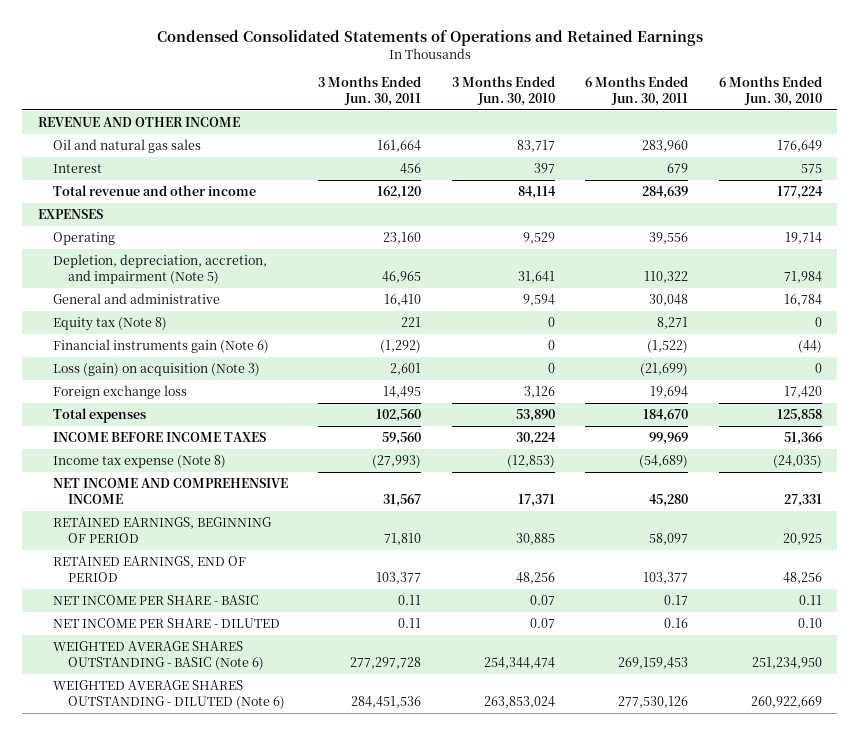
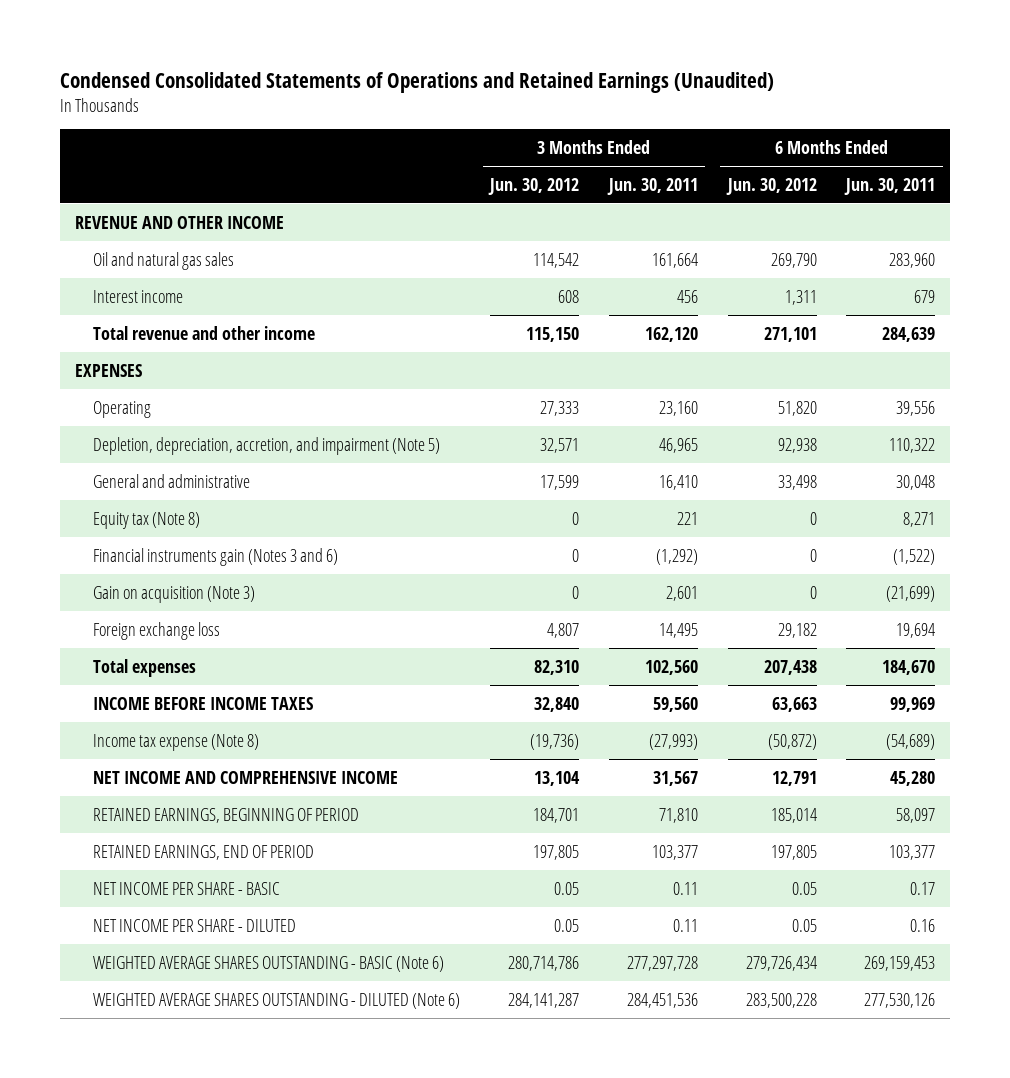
[156,29,703,46] Condensed Consolidated Statements of Operations and Retained Earnings -> [59,71,774,93] Condensed Consolidated Statements of Operations and Retained Earnings (Unaudited)
[451,75,555,107] 3 Months Ended Jun. 30, 2010 -> none
[718,75,822,107] 6 Months Ended Jun. 30, 2010 -> none
none -> [488,177,580,195] Jun. 30, 2012
none -> [725,177,817,195] Jun. 30, 2012
[52,163,102,173] Interest -> [93,289,184,303] Interest income
[52,338,269,353] Financial instruments gain (Note 6) -> [93,547,339,566] Financial instruments gain (Notes 3 and 6)
[52,362,260,376] Loss (gain) on acquisition (Note 3) -> [93,585,256,603] Gain on acquisition (Note 3)

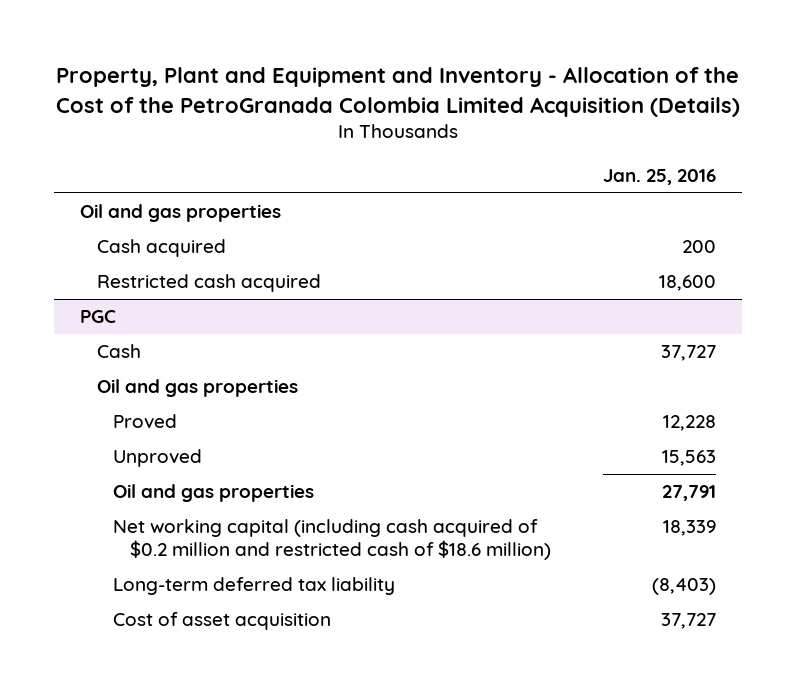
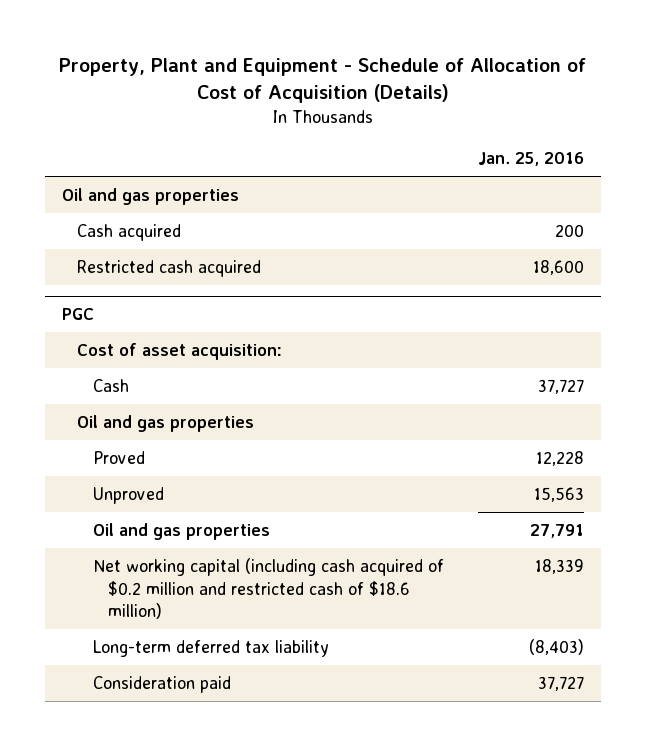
[55,67,740,117] Property, Plant and Equipment and Inventory - Allocation of the Cost of the PetroGranada Colombia Limited Acquisition (Details) -> [58,57,586,104] Property, Plant and Equipment - Schedule of Allocation of Cost of Acquisition (Details)
none -> [77,342,283,360] Cost of asset acquisition:
[113,612,332,631] Cost of asset acquisition -> [92,675,231,693] Consideration paid

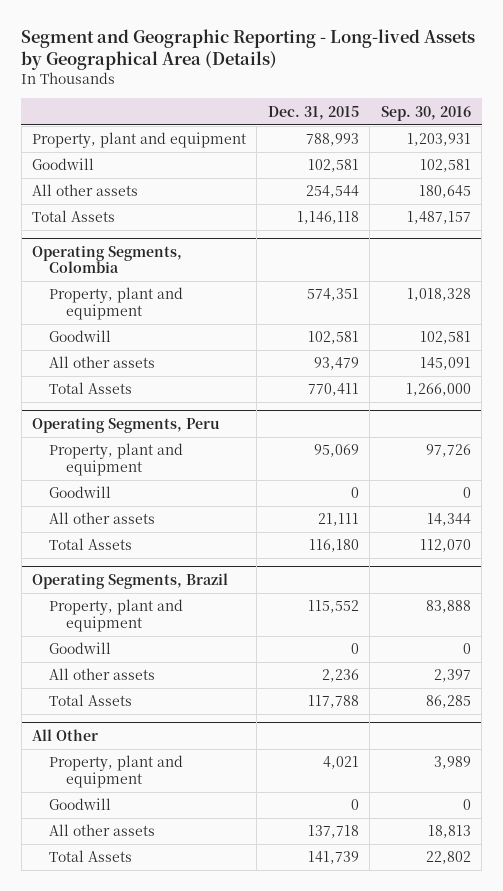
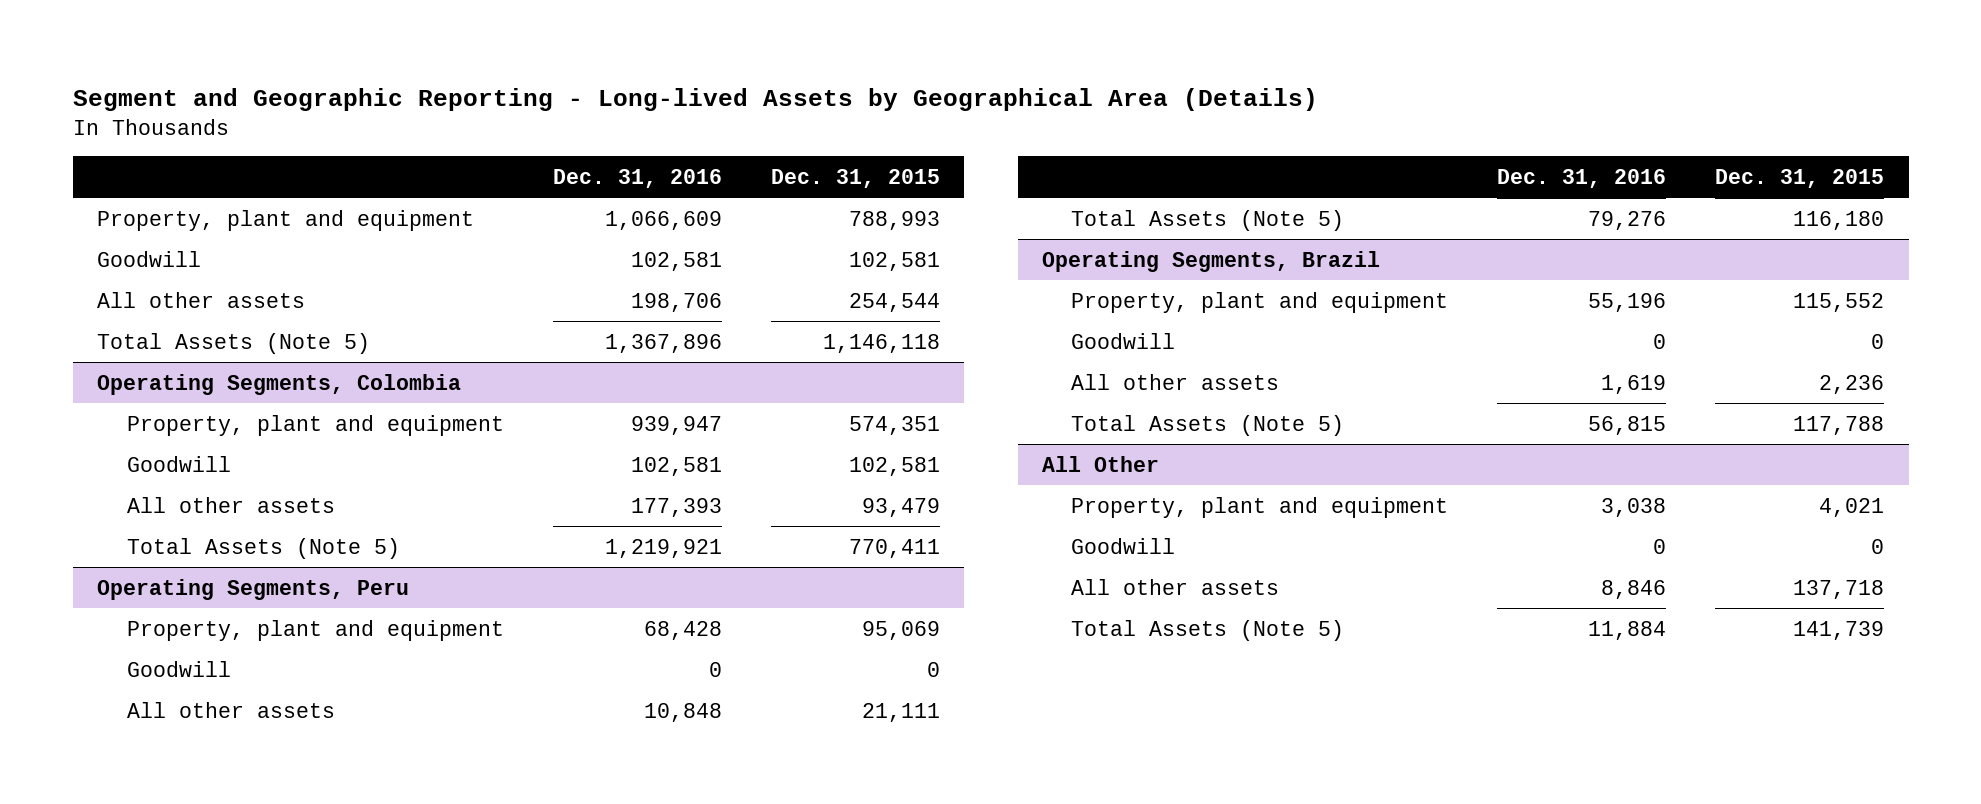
[380,105,471,121] Sep. 30, 2016 -> none
none -> [552,169,722,189] Dec. 31, 2016
[31,210,115,223] Total Assets -> [97,332,371,354] Total Assets (Note 5)
[48,382,132,395] Total Assets -> [126,537,400,559] Total Assets (Note 5)
[48,538,132,551] Total Assets -> [1071,209,1345,231] Total Assets (Note 5)
[48,694,132,707] Total Assets -> [1071,414,1345,436] Total Assets (Note 5)
[48,850,132,863] Total Assets -> [1071,619,1345,641] Total Assets (Note 5)

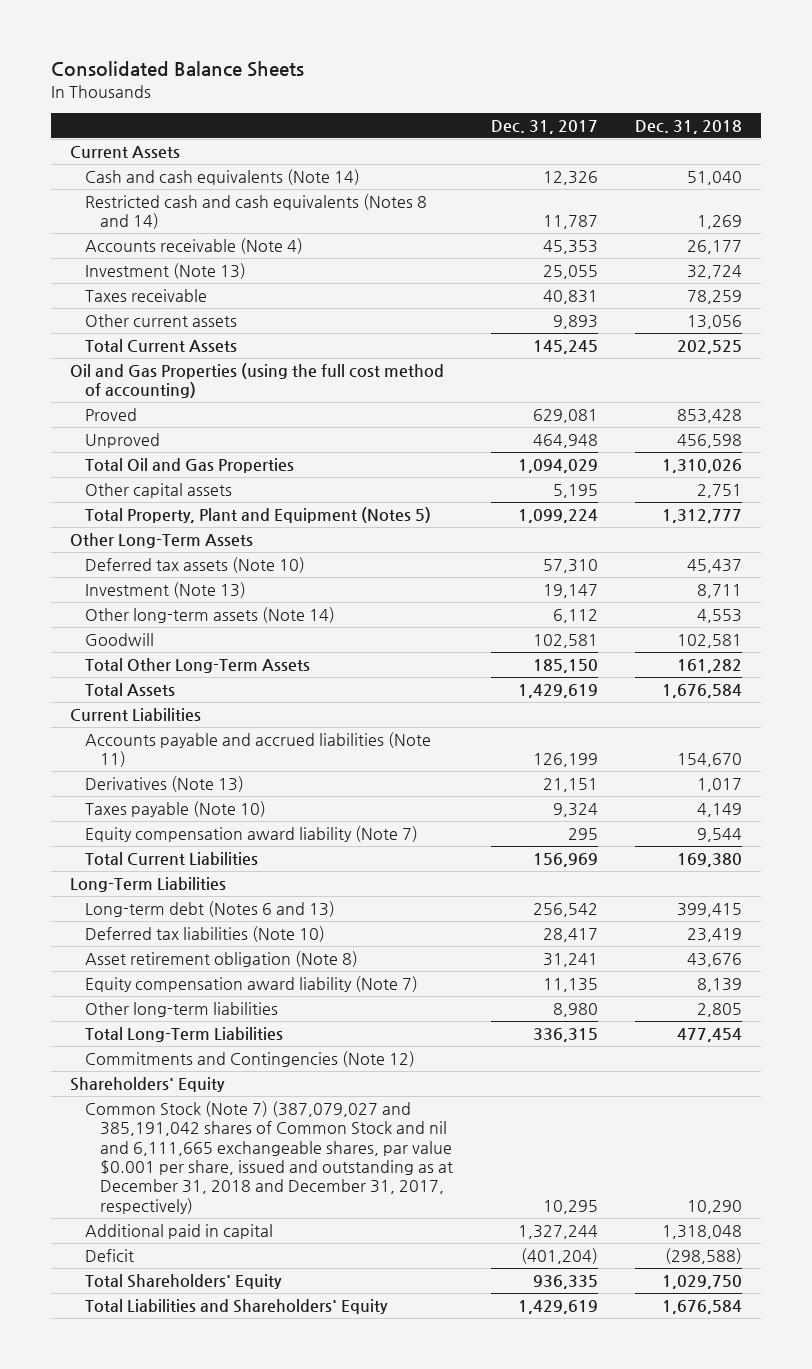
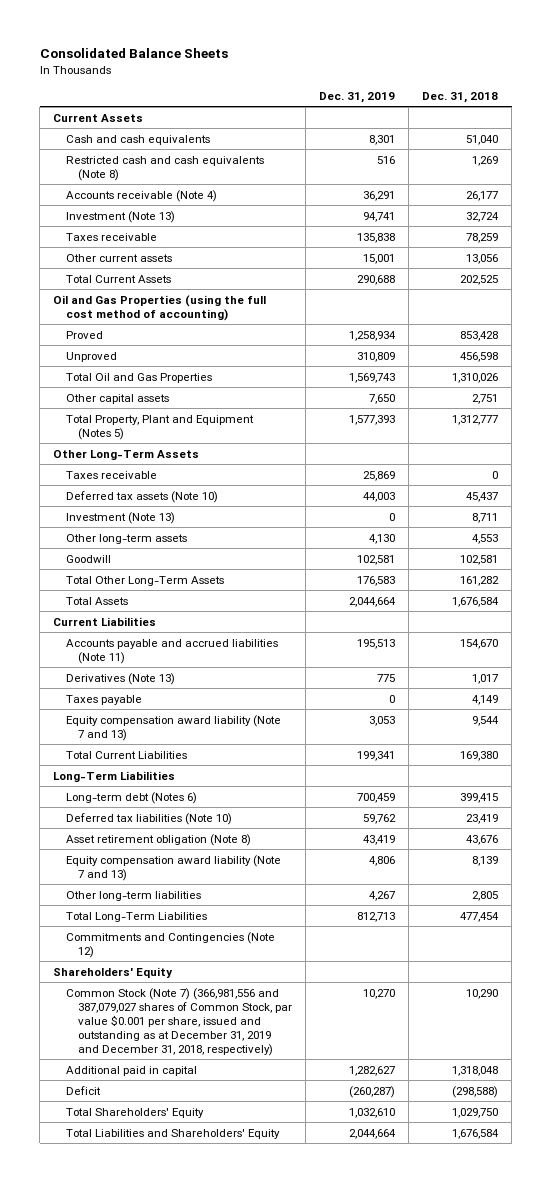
[490,119,598,134] Dec. 31, 2017 -> none
none -> [319,92,396,104] Dec. 31, 2019
[84,168,360,185] Cash and cash equivalents (Note 14) -> [65,134,210,145] Cash and cash equivalents
[84,193,427,230] Restricted cash and cash equivalents (Notes 8 and 14) -> [65,155,264,181] Restricted cash and cash equivalents (Note 8)
none -> [65,470,157,479] Taxes receivable
[84,606,335,623] Other long-term assets (Note 14) -> [65,533,187,544] Other long-term assets
[84,800,266,817] Taxes payable (Note 10) -> [65,694,142,705] Taxes payable
[84,825,418,842] Equity compensation award liability (Note 7) -> [65,714,281,741] Equity compensation award liability (Note 7 and 13)
[84,900,335,917] Long-term debt (Notes 6 and 13) -> [65,791,197,804] Long-term debt (Notes 6)
[84,975,418,992] Equity compensation award liability (Note 7) -> [65,854,281,881] Equity compensation award liability (Note 7 and 13)
[84,1100,453,1214] Common Stock (Note 7) (387,079,027 and 385,191,042 shares of Common Stock and nil and 6,111,665 exchangeable shares, par value $0.001 per share, issued and outstanding as at December 31, 2018 and December 31, 2017, respectively) -> [65,987,293,1056] Common Stock (Note 7) (366,981,556 and 387,079,027 shares of Common Stock, par value $0.001 per share, issued and outstanding as at December 31, 2019 and December 31, 2018, respectively)

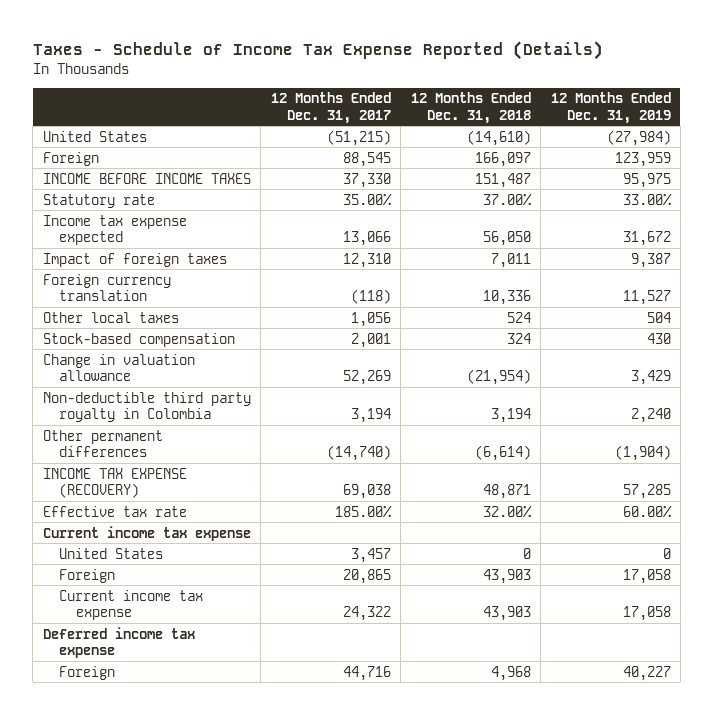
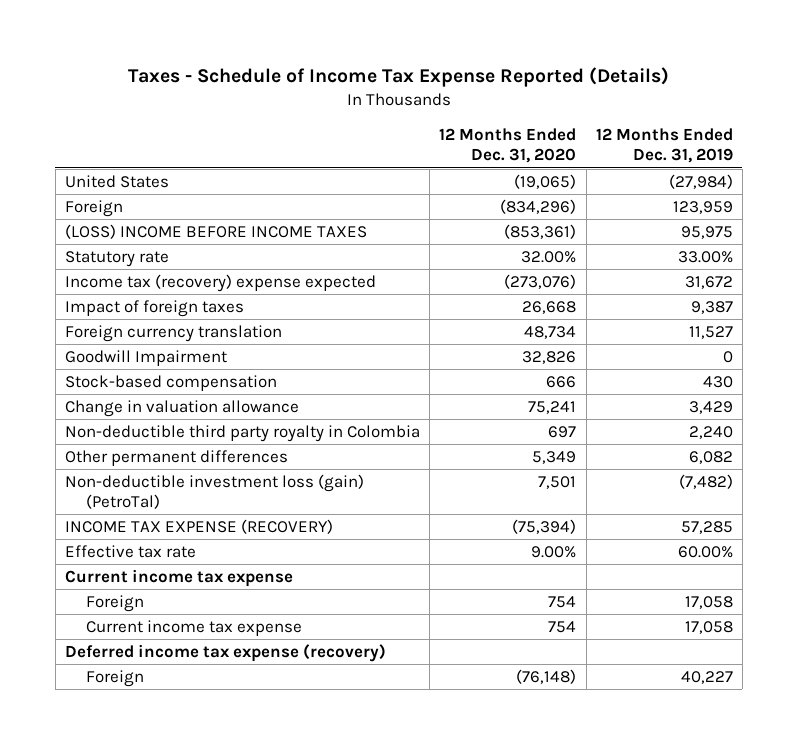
[270,92,391,124] 12 Months Ended Dec. 31, 2017 -> none
[410,92,531,124] 12 Months Ended Dec. 31, 2018 -> none
none -> [439,128,577,164] 12 Months Ended Dec. 31, 2020
[42,172,251,184] INCOME BEFORE INCOME TAXES -> [65,224,368,240] (LOSS) INCOME BEFORE INCOME TAXES
[42,214,187,246] Income tax expense expected -> [65,274,377,293] Income tax (recovery) expense expected
[42,311,179,323] Other local taxes -> none
none -> [65,350,228,367] Goodwill Impairment
[614,445,671,462] (1,904) -> [688,451,733,465] 6,082
none -> [65,474,365,510] Non-deductible investment loss (gain) (PetroTal)
[59,547,164,559] United States -> none
[42,626,195,659] Deferred income tax expense -> [65,644,387,663] Deferred income tax expense (recovery)

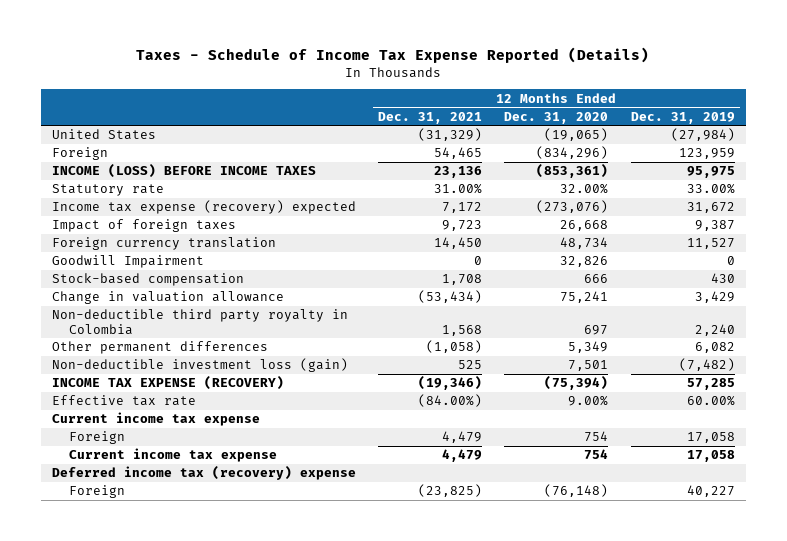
none -> [378,111,483,124] Dec. 31, 2021
[65,224,368,240] (LOSS) INCOME BEFORE INCOME TAXES -> [52,164,317,179] INCOME (LOSS) BEFORE INCOME TAXES
[65,274,377,293] Income tax (recovery) expense expected -> [52,200,357,215] Income tax expense (recovery) expected
[65,474,365,510] Non-deductible investment loss (gain) (PetroTal) -> [52,358,349,373] Non-deductible investment loss (gain)
[65,644,387,663] Deferred income tax expense (recovery) -> [52,466,357,481] Deferred income tax (recovery) expense

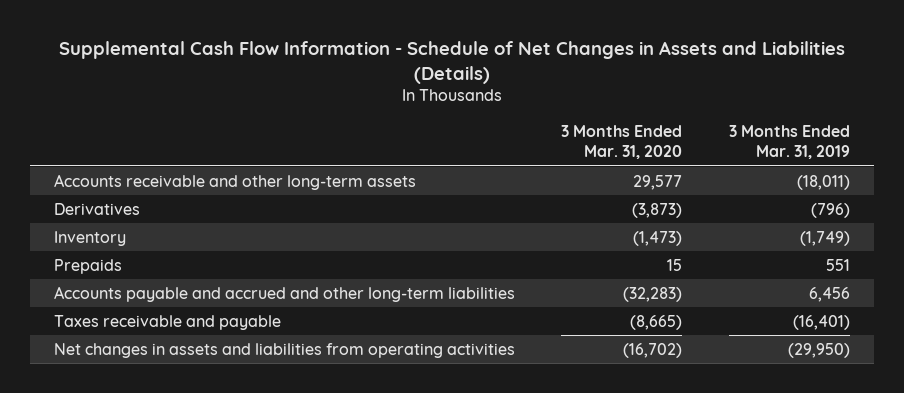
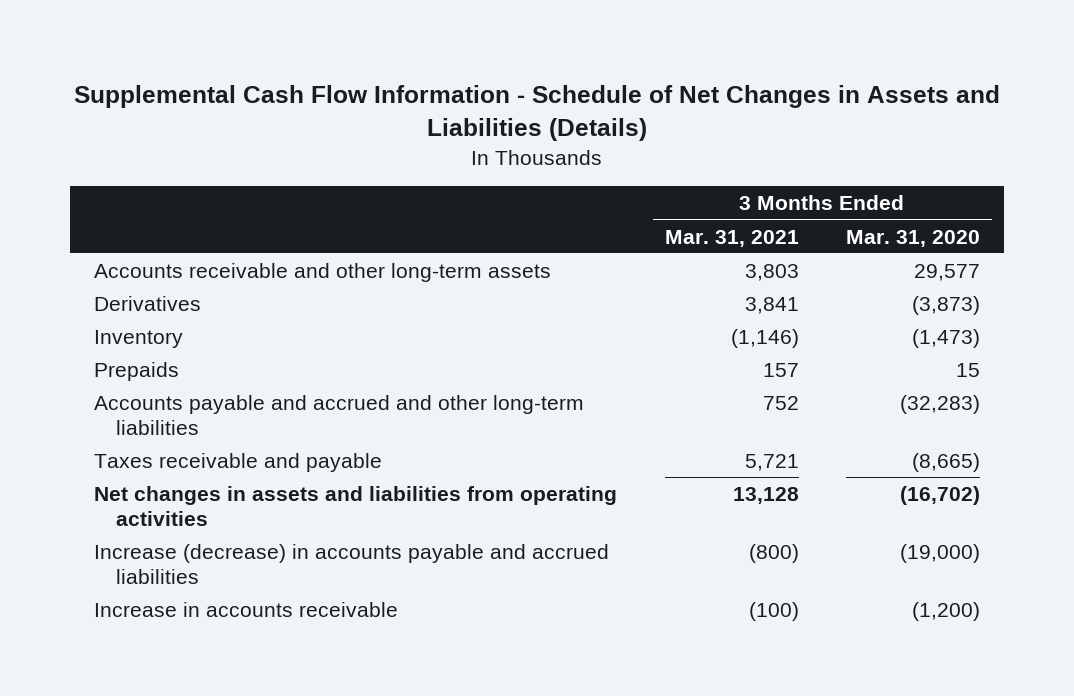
[729,124,851,160] 3 Months Ended Mar. 31, 2019 -> none
none -> [664,229,799,247] Mar. 31, 2021
none -> [94,544,610,585] Increase (decrease) in accounts payable and accrued liabilities
none -> [94,602,399,618] Increase in accounts receivable

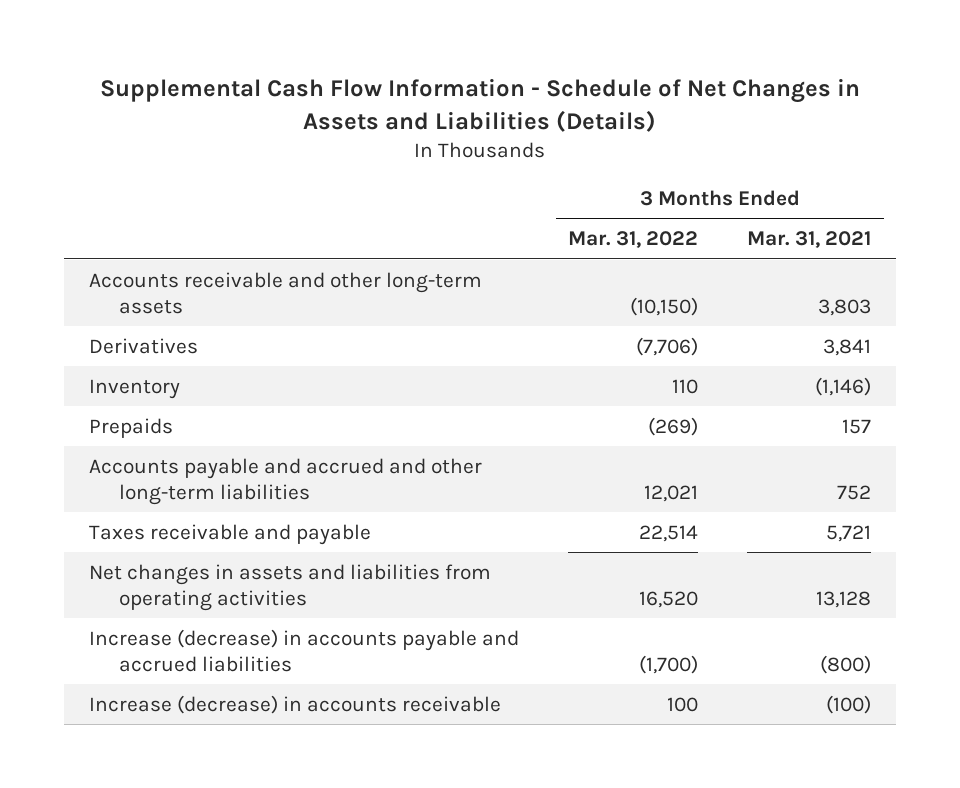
[845,229,980,247] Mar. 31, 2020 -> none
none -> [567,231,698,249] Mar. 31, 2022
[94,602,399,618] Increase in accounts receivable -> [88,694,501,714] Increase (decrease) in accounts receivable

